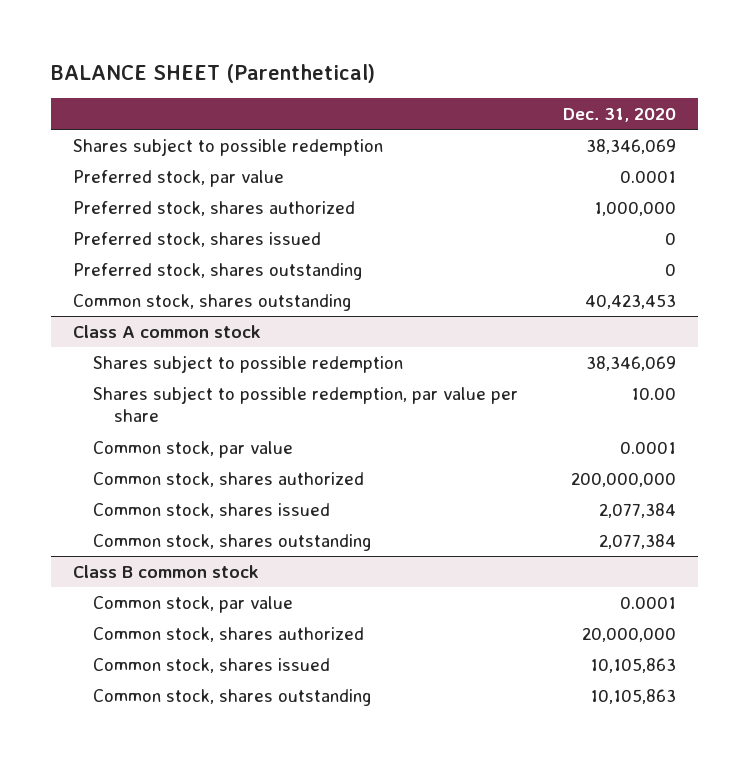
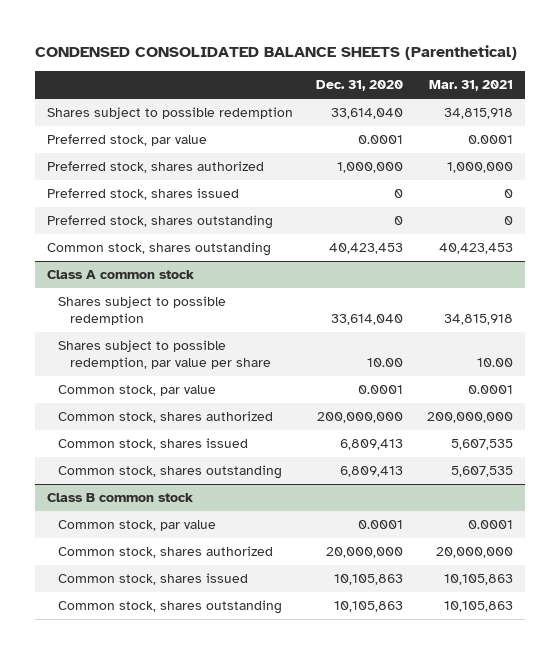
[50,63,375,83] BALANCE SHEET (Parenthetical) -> [35,44,518,60] CONDENSED CONSOLIDATED BALANCE SHEETS (Parenthetical)
none -> [429,80,514,92] Mar. 31, 2021
[586,138,677,154] 38,346,069 -> [331,108,404,120] 33,614,040
[586,355,677,371] 38,346,069 -> [331,314,404,326] 33,614,040
[599,502,677,518] 2,077,384 -> [340,439,404,451] 6,809,413
[599,533,677,549] 2,077,384 -> [340,466,404,478] 6,809,413

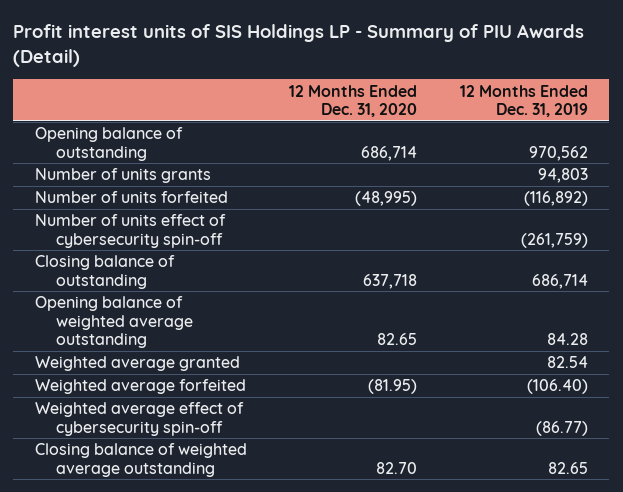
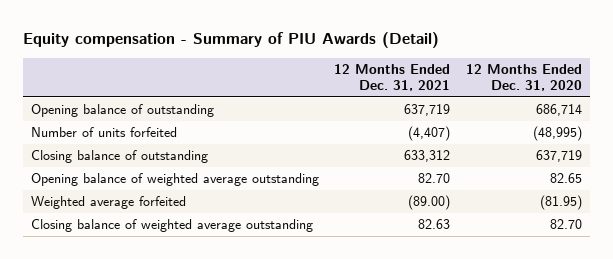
[13,24,585,68] Profit interest units of SIS Holdings LP - Summary of PIU Awards (Detail) -> [22,32,439,49] Equity compensation - Summary of PIU Awards (Detail)
[460,84,589,118] 12 Months Ended Dec. 31, 2019 -> none
none -> [334,63,451,92] 12 Months Ended Dec. 31, 2021
[34,168,211,184] Number of units grants -> none
[34,214,226,248] Number of units effect of cybersecurity spin-off -> none
[363,273,418,289] 637,718 -> [536,150,583,163] 637,719
[34,356,240,372] Weighted average granted -> none
[34,402,244,436] Weighted average effect of cybersecurity spin-off -> none

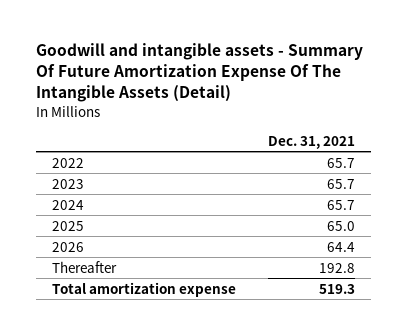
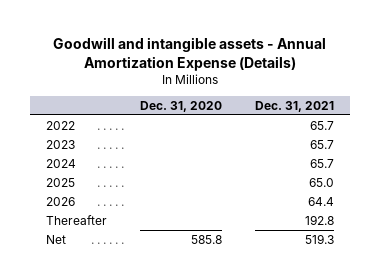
[35,43,363,103] Goodwill and intangible assets - Summary Of Future Amortization Expense Of The Intangible Assets (Detail) -> [53,36,327,71] Goodwill and intangible assets - Annual Amortization Expense (Details)
none -> [140,101,223,113] Dec. 31, 2020
[51,281,236,297] Total amortization expense -> [46,234,67,244] Net

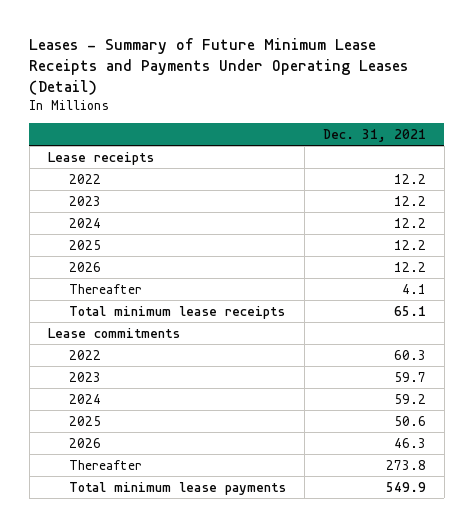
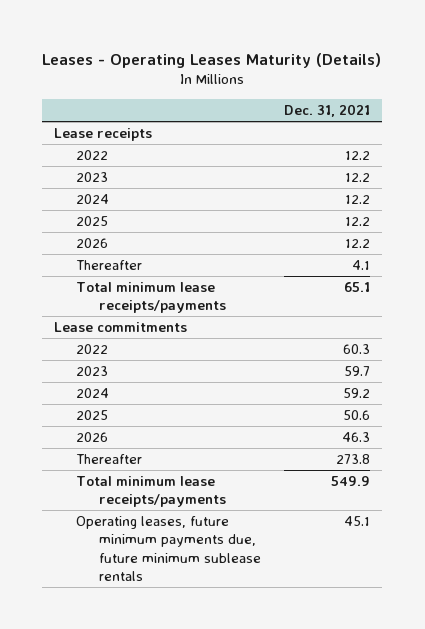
[29,38,409,95] Leases - Summary of Future Minimum Lease Receipts and Payments Under Operating Leases (Detail) -> [42,52,382,68] Leases - Operating Leases Maturity (Details)
[68,305,285,319] Total minimum lease receipts -> [76,281,226,314] Total minimum lease receipts/payments
[68,481,286,495] Total minimum lease payments -> [76,475,226,508] Total minimum lease receipts/payments
none -> [76,515,261,581] Operating leases, future minimum payments due, future minimum sublease rentals

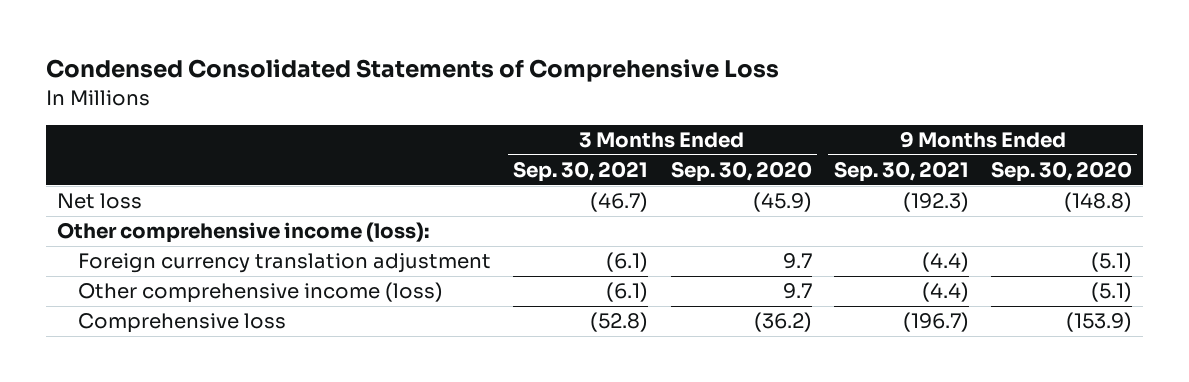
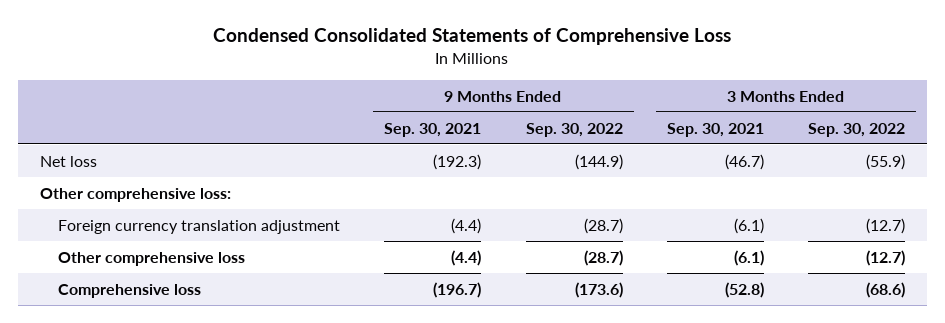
[670,161,812,183] Sep. 30, 2020 -> none
[990,161,1132,183] Sep. 30, 2020 -> none
none -> [525,122,623,137] Sep. 30, 2022
none -> [808,122,906,137] Sep. 30, 2022
[57,222,430,244] Other comprehensive income (loss): -> [39,187,231,202] Other comprehensive loss:
[78,282,444,304] Other comprehensive income (loss) -> [57,251,245,266] Other comprehensive loss

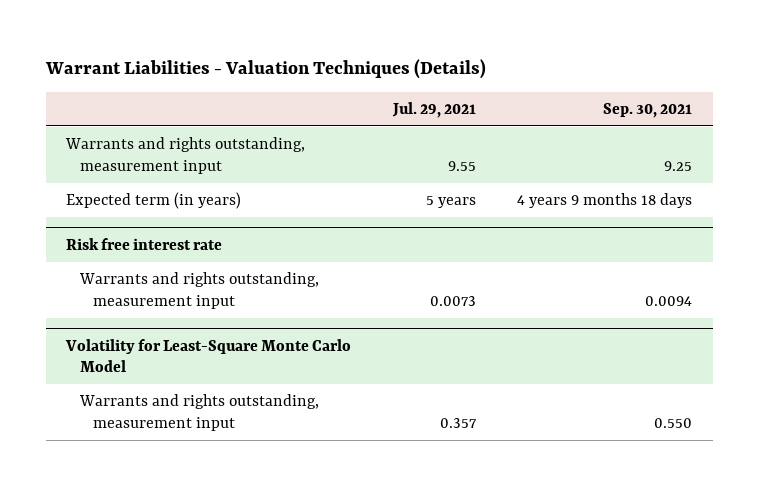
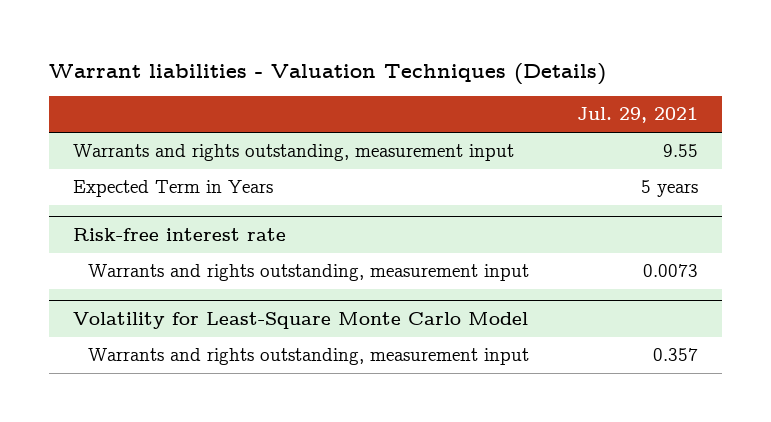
[44,58,486,79] Warrant Liabilities - Valuation Techniques (Details) -> [49,62,607,85] Warrant liabilities - Valuation Techniques (Details)
[603,102,693,118] Sep. 30, 2021 -> none
[66,192,242,210] Expected term (in years) -> [73,180,274,198] Expected Term in Years
[66,237,223,250] Risk free interest rate -> [73,228,287,242] Risk-free interest rate

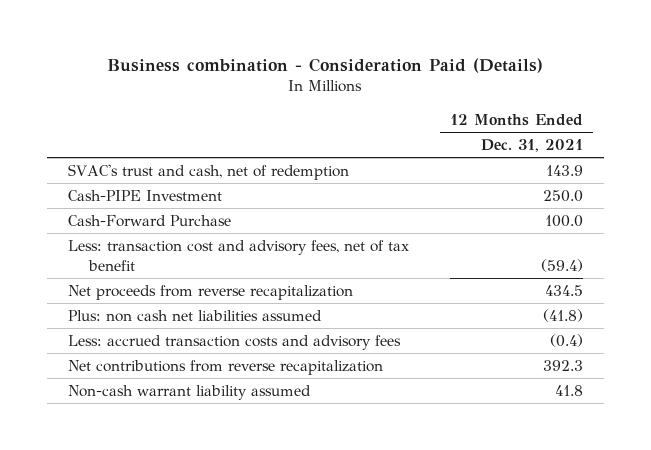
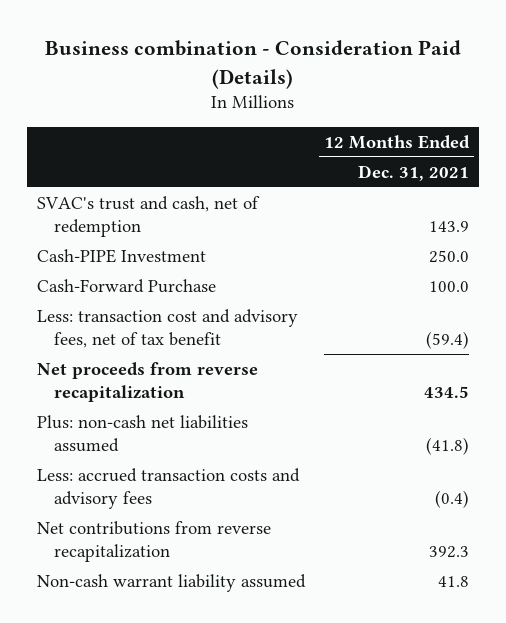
[67,309,322,322] Plus: non cash net liabilities assumed -> [36,414,248,452] Plus: non-cash net liabilities assumed

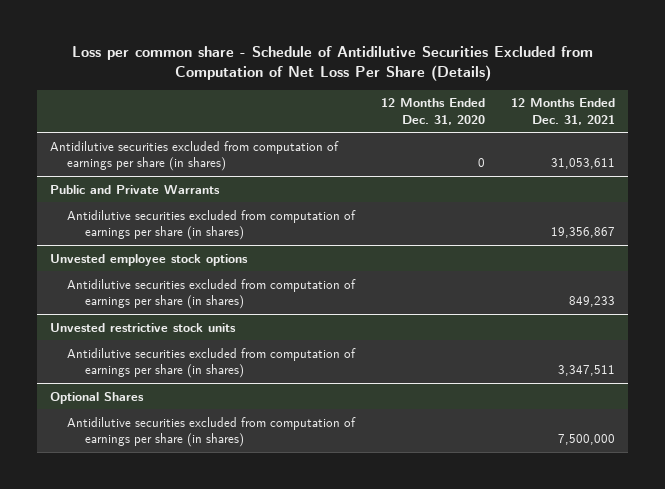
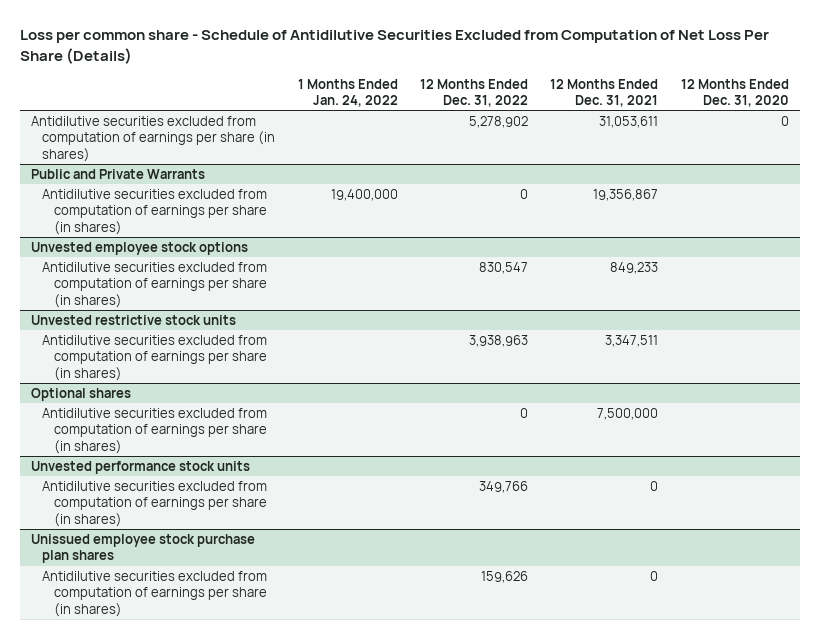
none -> [297,78,398,108] 1 Months Ended Jan. 24, 2022
none -> [420,78,529,108] 12 Months Ended Dec. 31, 2022
[49,391,144,404] Optional Shares -> [31,387,132,401] Optional shares
none -> [31,460,251,474] Unvested performance stock units
none -> [42,480,268,527] Antidilutive securities excluded from computation of earnings per share (in shares)
none -> [31,533,256,564] Unissued employee stock purchase plan shares
none -> [42,570,268,617] Antidilutive securities excluded from computation of earnings per share (in shares)

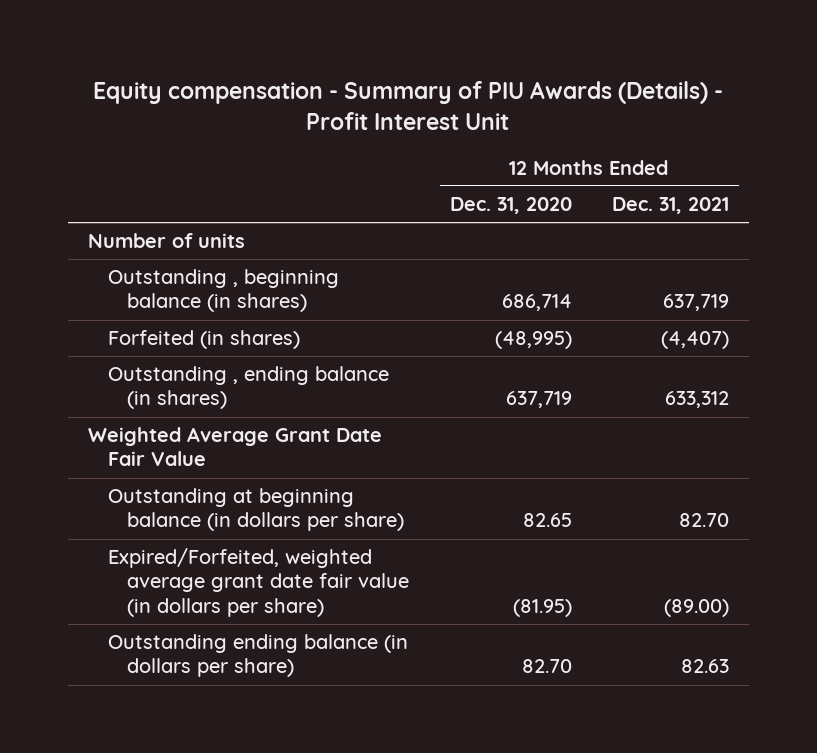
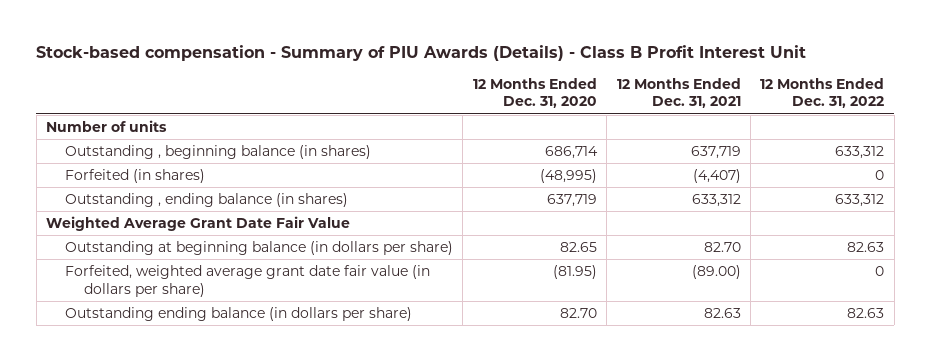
[93,80,724,130] Equity compensation - Summary of PIU Awards (Details) - Profit Interest Unit -> [36,44,807,61] Stock-based compensation - Summary of PIU Awards (Details) - Class B Profit Interest Unit
none -> [760,77,885,109] 12 Months Ended Dec. 31, 2022
[107,548,410,617] Expired/Forfeited, weighted average grant date fair value (in dollars per share) -> [64,265,430,297] Forfeited, weighted average grant date fair value (in dollars per share)

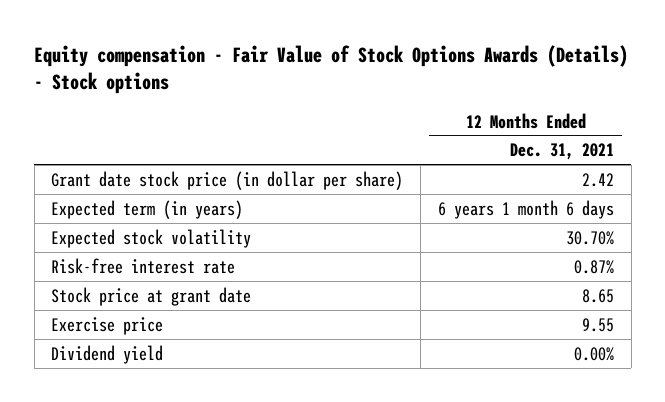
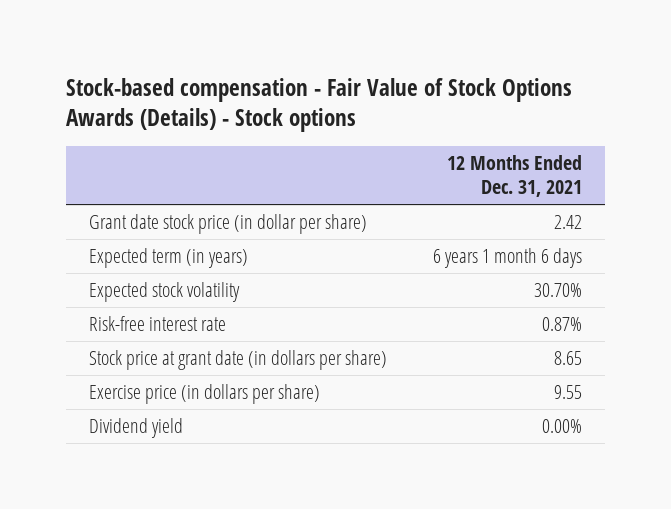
[34,44,629,95] Equity compensation - Fair Value of Stock Options Awards (Details) - Stock options -> [65,78,572,133] Stock-based compensation - Fair Value of Stock Options Awards (Details) - Stock options
[51,286,252,306] Stock price at grant date -> [88,349,387,370] Stock price at grant date (in dollars per share)
[51,316,164,335] Exercise price -> [88,383,320,404] Exercise price (in dollars per share)

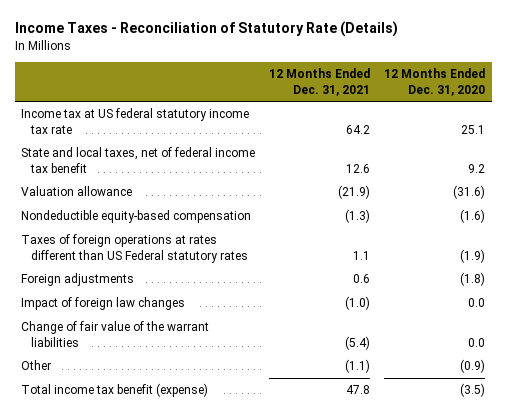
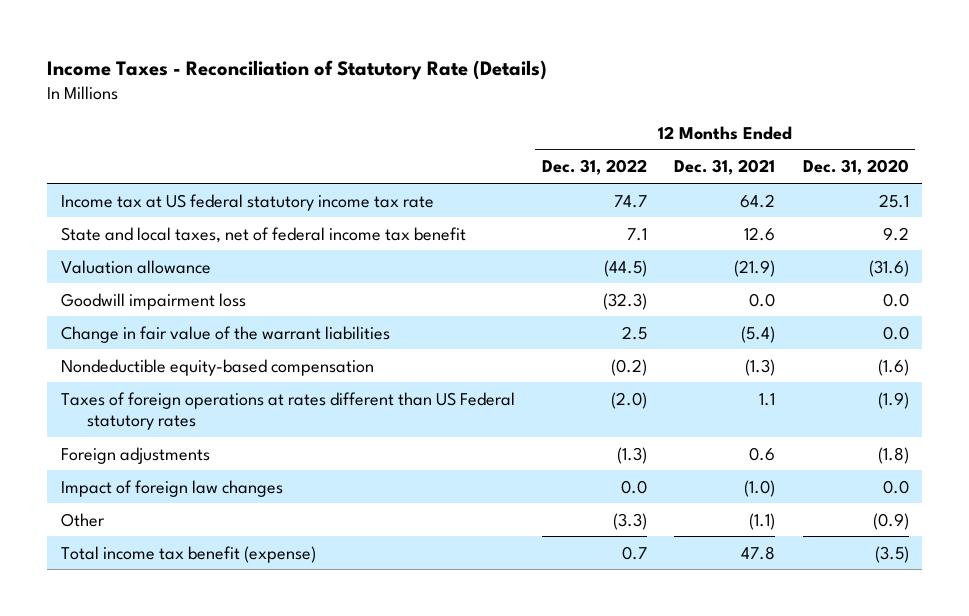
none -> [541,159,647,176] Dec. 31, 2022
none -> [60,292,246,310] Goodwill impairment loss
none -> [60,325,390,343] Change in fair value of the warrant liabilities
[21,321,210,347] Change of fair value of the warrant liabilities -> none

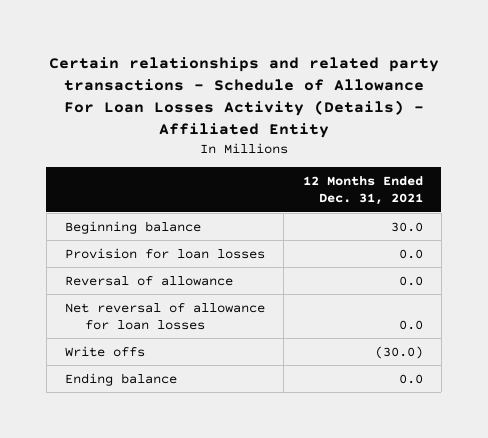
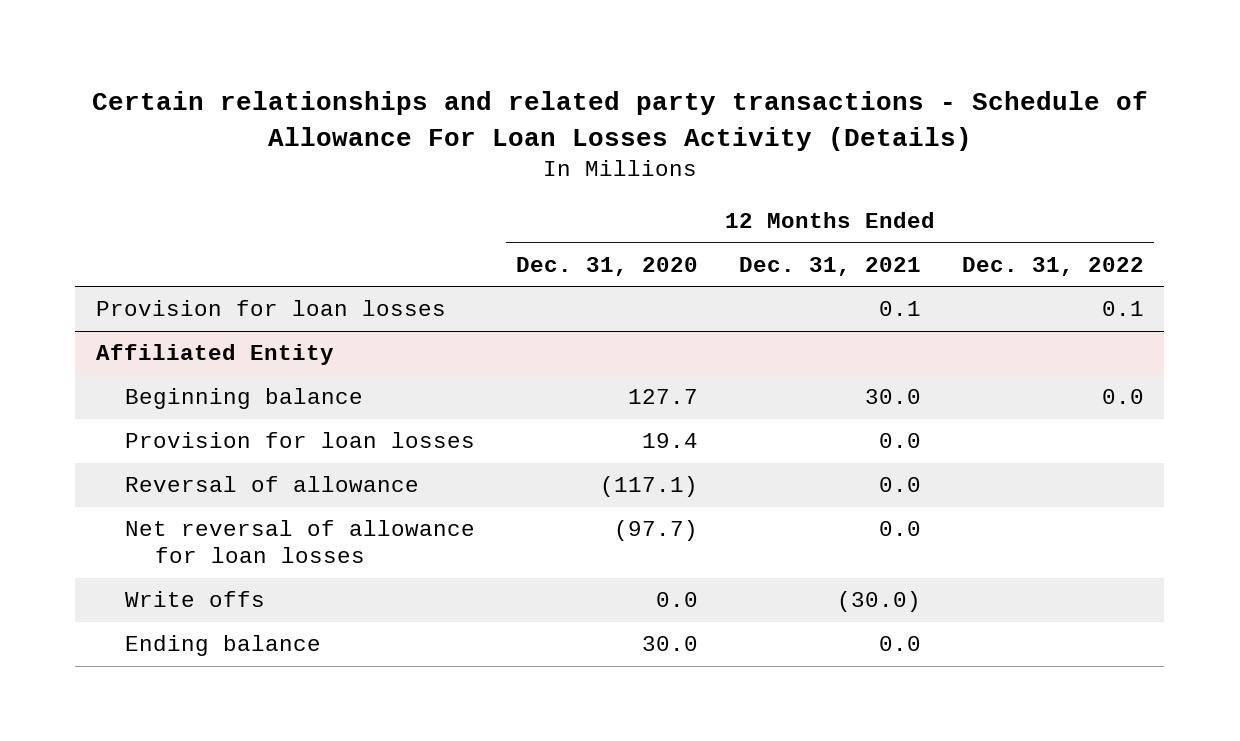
[48,57,439,139] Certain relationships and related party transactions - Schedule of Allowance For Loan Losses Activity (Details) - Affiliated Entity -> [91,91,1148,151] Certain relationships and related party transactions - Schedule of Allowance For Loan Losses Activity (Details)
none -> [516,256,699,276] Dec. 31, 2020
none -> [961,256,1144,276] Dec. 31, 2022
none -> [95,300,446,317] Provision for loan losses
none -> [95,344,334,366] Affiliated Entity

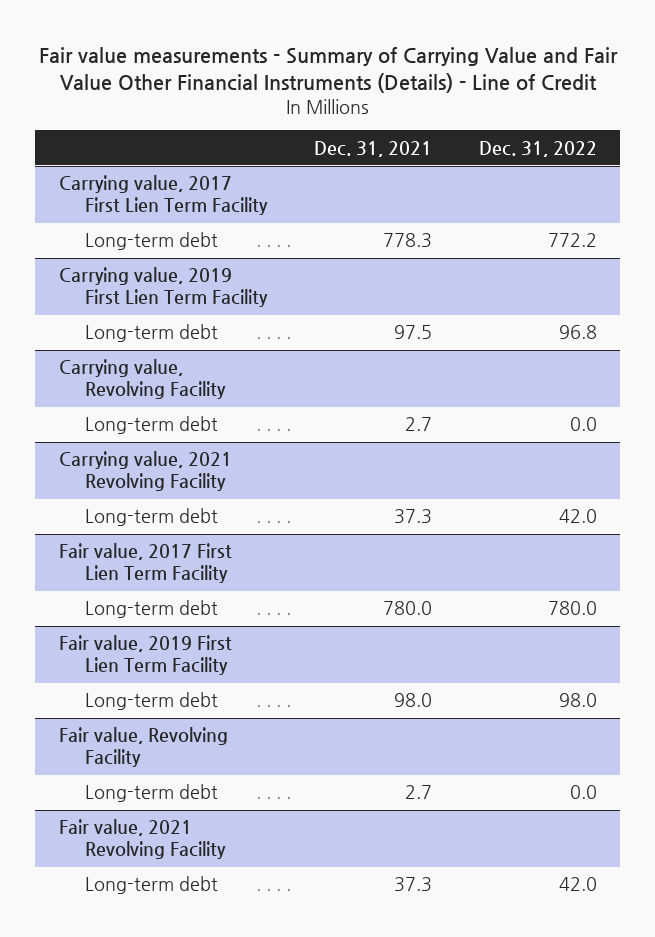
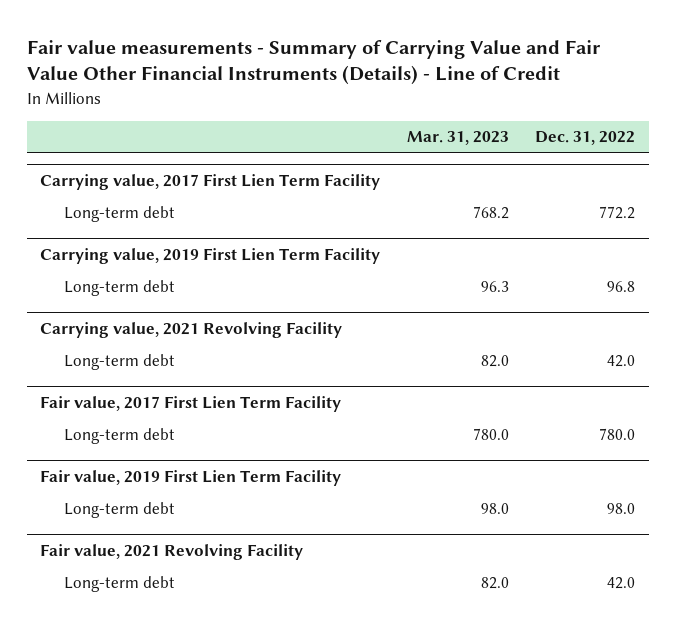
[313,140,432,157] Dec. 31, 2021 -> none
none -> [406,131,509,146] Mar. 31, 2023
[58,359,227,400] Carrying value, Revolving Facility -> none
[85,416,219,435] Long-term debt -> none
[58,727,228,768] Fair value, Revolving Facility -> none
[85,784,219,803] Long-term debt -> none

